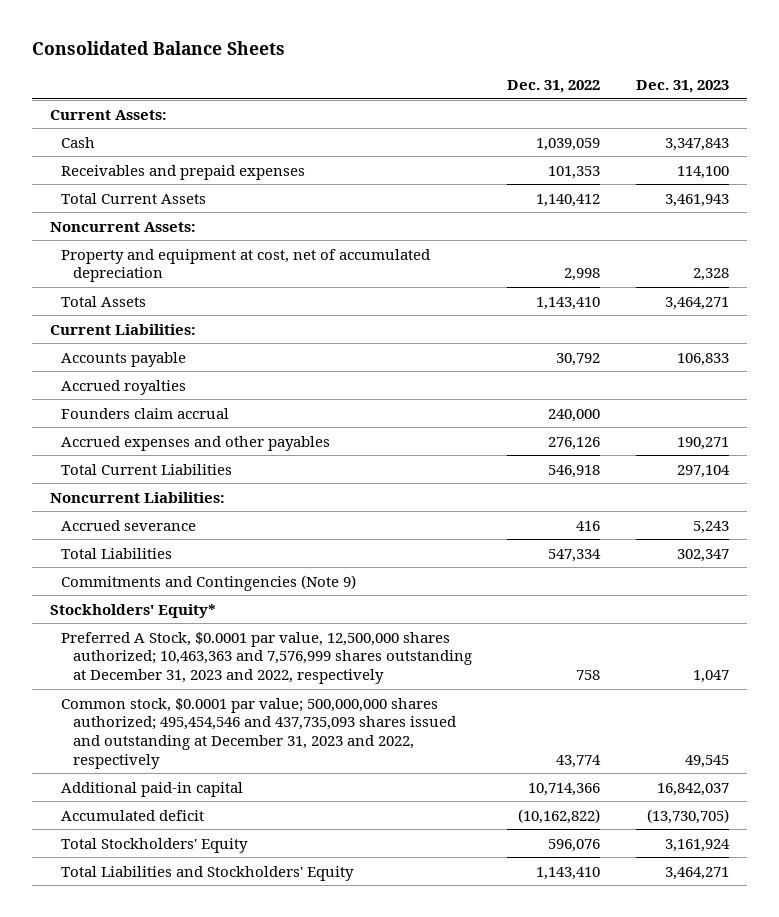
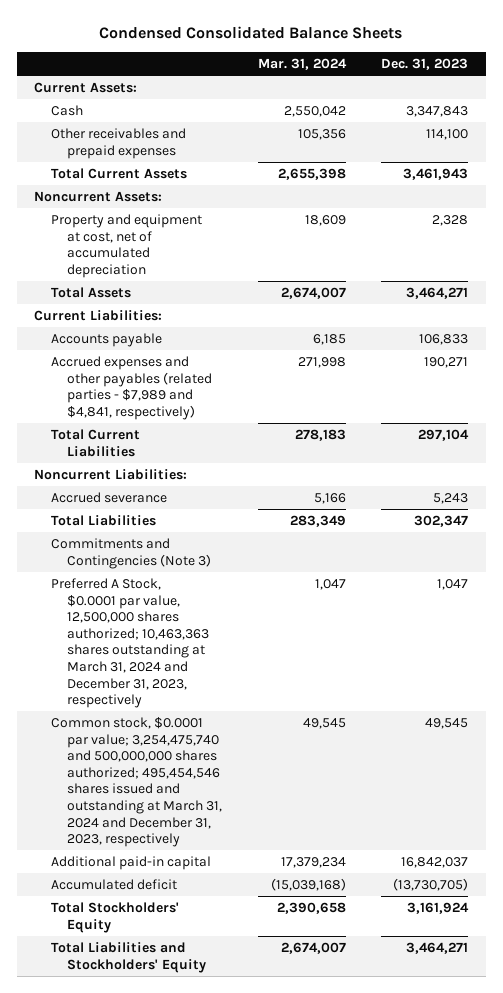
[32,41,286,56] Consolidated Balance Sheets -> [99,26,403,40] Condensed Consolidated Balance Sheets
[507,80,601,94] Dec. 31, 2022 -> none
none -> [257,58,347,71] Mar. 31, 2024
[61,164,306,180] Receivables and prepaid expenses -> [50,128,186,159] Other receivables and prepaid expenses
[61,379,187,395] Accrued royalties -> none
[61,407,230,419] Founders claim accrual -> none
[61,435,331,451] Accrued expenses and other payables -> [50,356,213,420] Accrued expenses and other payables (related parties - $7,989 and $4,841, respectively)
[49,603,216,618] Stockholders' Equity* -> none
[61,574,357,591] Commitments and Contingencies (Note 9) -> [50,538,212,569] Commitments and Contingencies (Note 3)
[61,631,472,684] Preferred A Stock, $0.0001 par value, 12,500,000 shares authorized; 10,463,363 and 7,576,999 shares outstanding at December 31, 2023 and 2022, respectively -> [50,578,210,709] Preferred A Stock, $0.0001 par value, 12,500,000 shares authorized; 10,463,363 shares outstanding at March 31, 2024 and December 31, 2023, respectively
[61,697,456,769] Common stock, $0.0001 par value; 500,000,000 shares authorized; 495,454,546 and 437,735,093 shares issued and outstanding at December 31, 2023 and 2022, respectively -> [50,717,223,848] Common stock, $0.0001 par value; 3,254,475,740 and 500,000,000 shares authorized; 495,454,546 shares issued and outstanding at March 31, 2024 and December 31, 2023, respectively

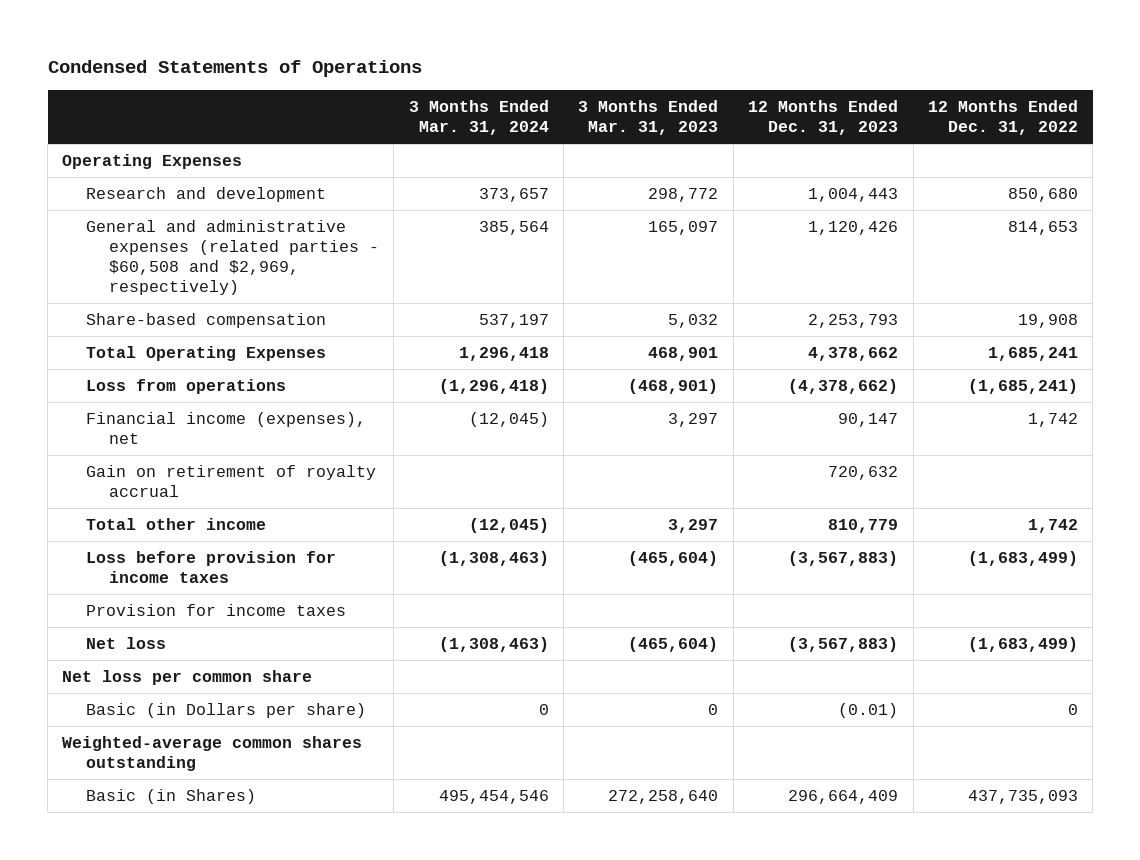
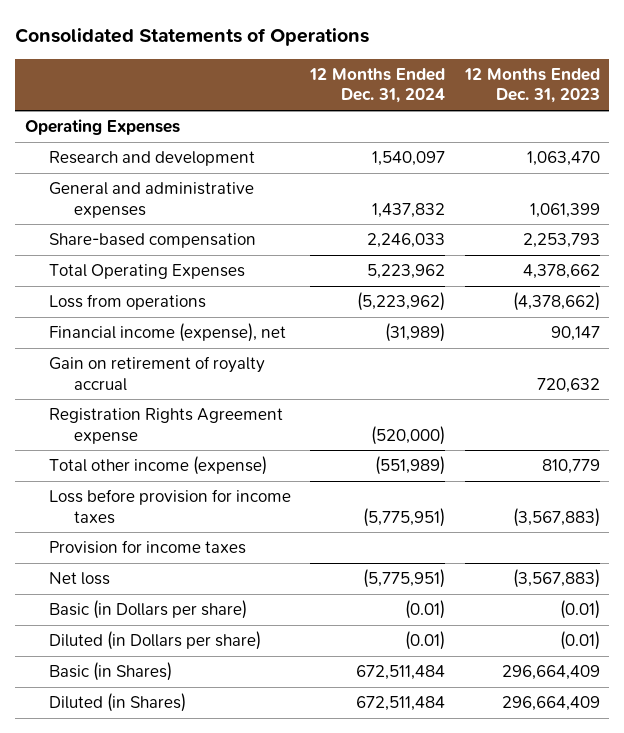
[47,60,422,78] Condensed Statements of Operations -> [15,27,370,46] Consolidated Statements of Operations
[408,99,549,136] 3 Months Ended Mar. 31, 2024 -> none
[578,99,719,136] 3 Months Ended Mar. 31, 2023 -> none
[927,99,1078,136] 12 Months Ended Dec. 31, 2022 -> none
none -> [309,68,446,104] 12 Months Ended Dec. 31, 2024
[808,187,899,202] 1,004,443 -> [526,151,600,167] 1,063,470
[85,219,379,296] General and administrative expenses (related parties - $60,508 and $2,969, respectively) -> [49,182,255,218] General and administrative expenses
[808,220,899,235] 1,120,426 -> [529,202,600,218] 1,061,399
[85,411,366,445] Financial income (expenses), net -> [49,323,287,343] Financial income (expense), net
none -> [49,408,284,444] Registration Rights Agreement expense
[85,517,266,530] Total other income -> [49,456,268,476] Total other income (expense)
[62,669,313,685] Net loss per common share -> none
[62,735,363,772] Weighted-average common shares outstanding -> none
none -> [49,631,262,651] Diluted (in Dollars per share)
none -> [49,693,187,713] Diluted (in Shares)

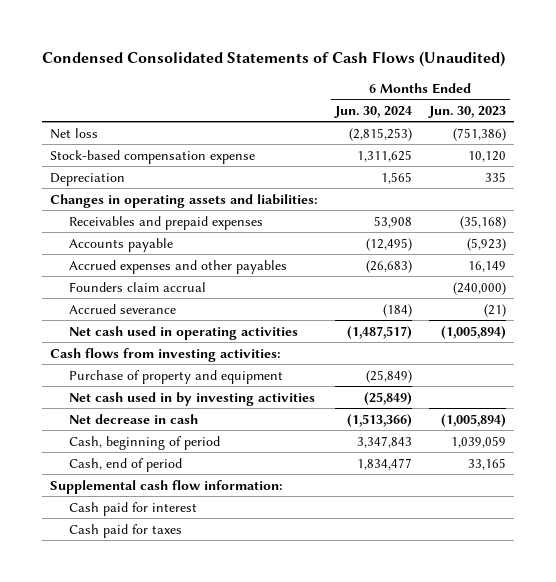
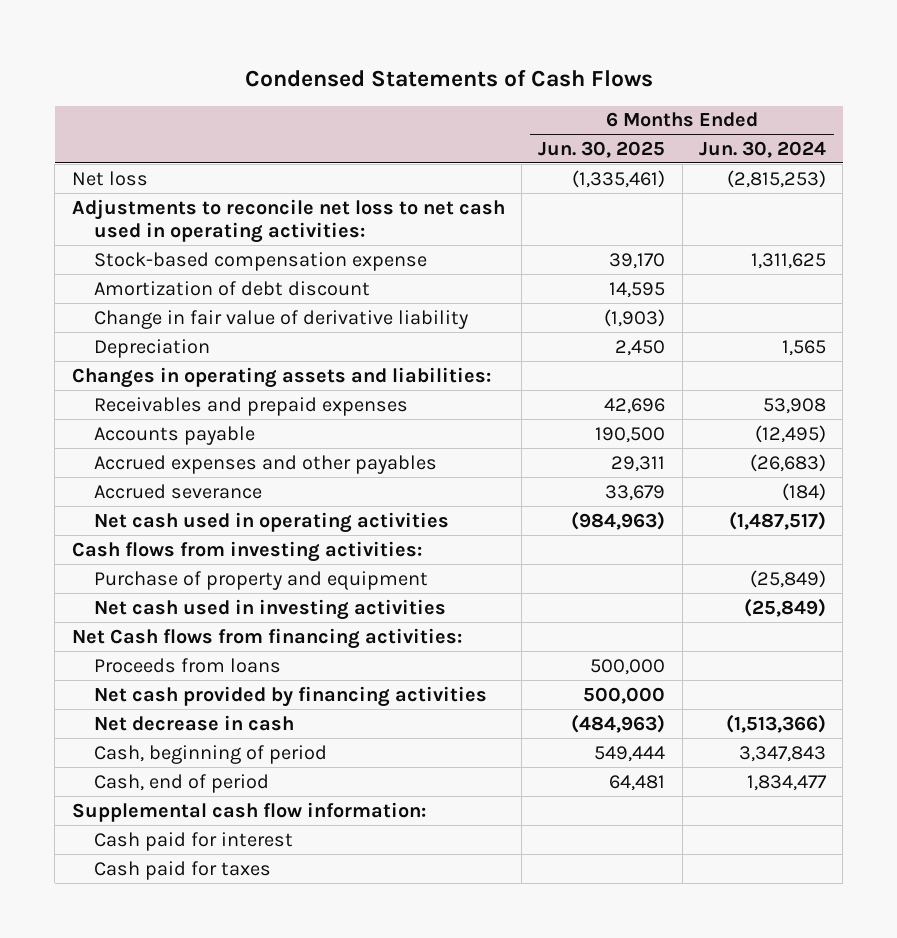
[41,51,505,68] Condensed Consolidated Statements of Cash Flows (Unaudited) -> [244,69,653,87] Condensed Statements of Cash Flows
[427,105,506,118] Jun. 30, 2023 -> none
none -> [538,140,666,158] Jun. 30, 2025
none -> [71,198,505,243] Adjustments to reconcile net loss to net cash used in operating activities:
none -> [94,280,371,296] Amortization of debt discount
none -> [94,309,469,329] Change in fair value of derivative liability
[69,281,207,292] Founders claim accrual -> none
[69,391,316,406] Net cash used in by investing activities -> [94,598,447,620] Net cash used in investing activities
none -> [71,627,462,649] Net Cash flows from financing activities:
none -> [94,657,282,673] Proceeds from loans
none -> [94,685,488,707] Net cash provided by financing activities

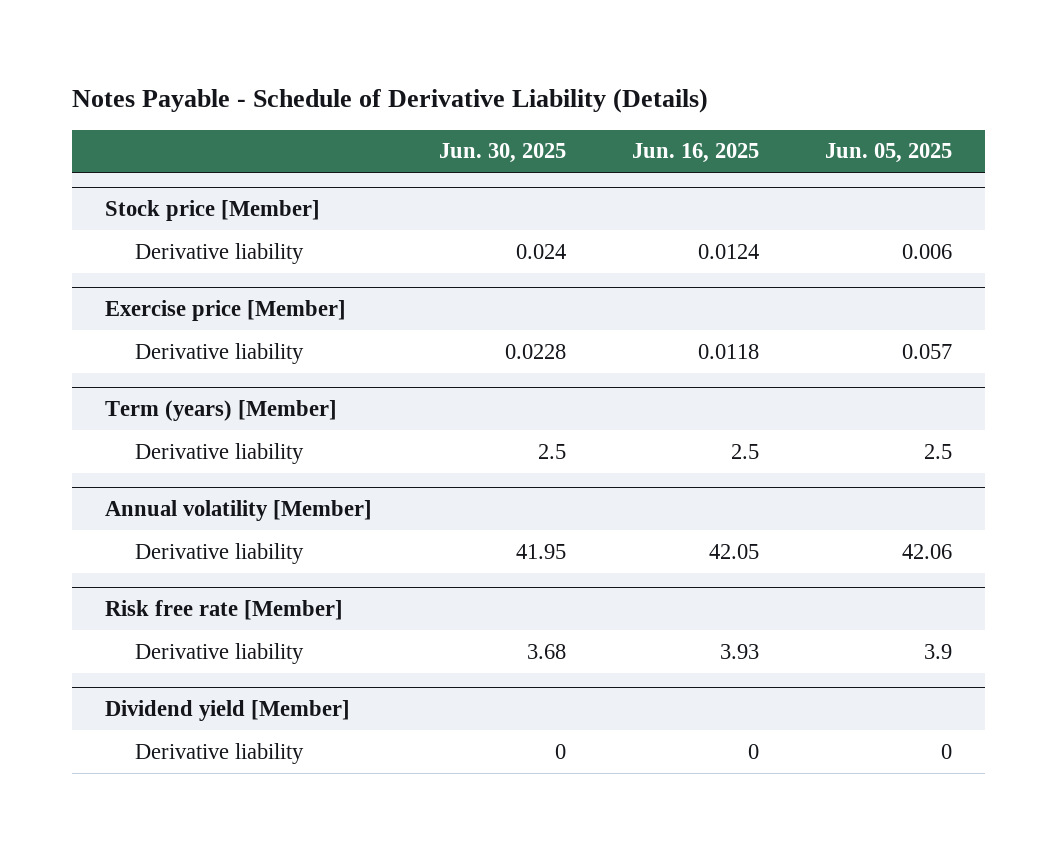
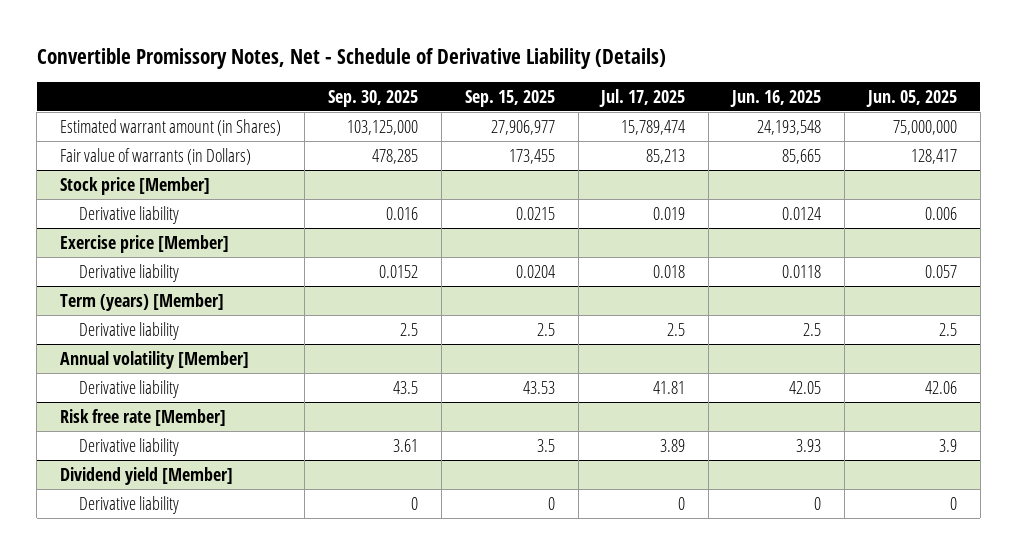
[72,88,709,114] Notes Payable - Schedule of Derivative Liability (Details) -> [36,48,666,70] Convertible Promissory Notes, Net - Schedule of Derivative Liability (Details)
[438,143,566,164] Jun. 30, 2025 -> none
none -> [327,89,418,107] Sep. 30, 2025
none -> [464,89,555,107] Sep. 15, 2025
none -> [599,88,686,107] Jul. 17, 2025
none -> [60,118,282,136] Estimated warrant amount (in Shares)
none -> [60,147,252,165] Fair value of warrants (in Dollars)

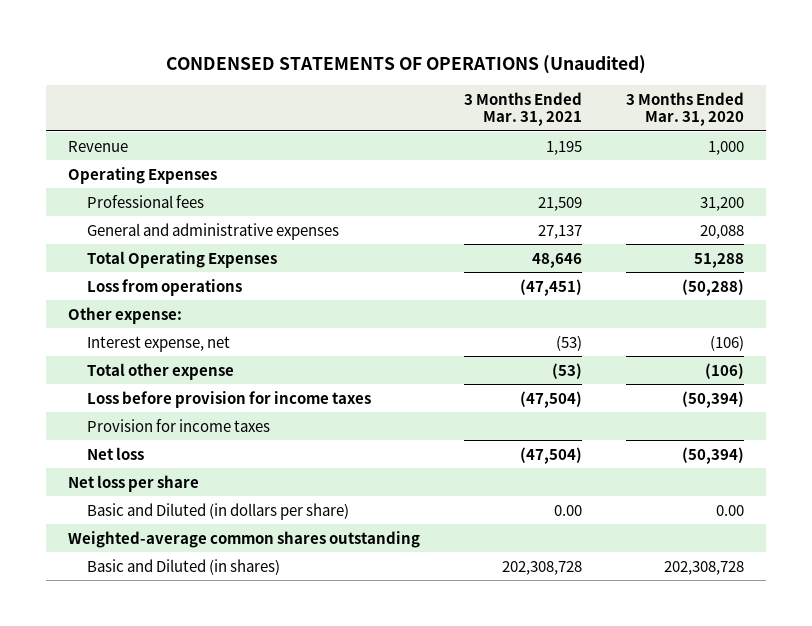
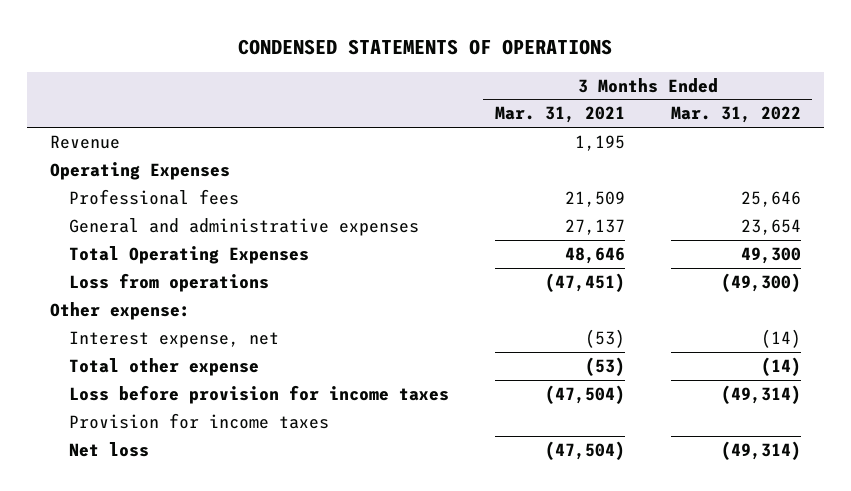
[166,54,647,74] CONDENSED STATEMENTS OF OPERATIONS (Unaudited) -> [238,39,613,56] CONDENSED STATEMENTS OF OPERATIONS
[626,91,745,127] 3 Months Ended Mar. 31, 2020 -> none
none -> [670,106,801,124] Mar. 31, 2022
[68,474,200,492] Net loss per share -> none
[87,502,350,520] Basic and Diluted (in dollars per share) -> none
[68,530,421,548] Weighted-average common shares outstanding -> none
[87,558,281,575] Basic and Diluted (in shares) -> none

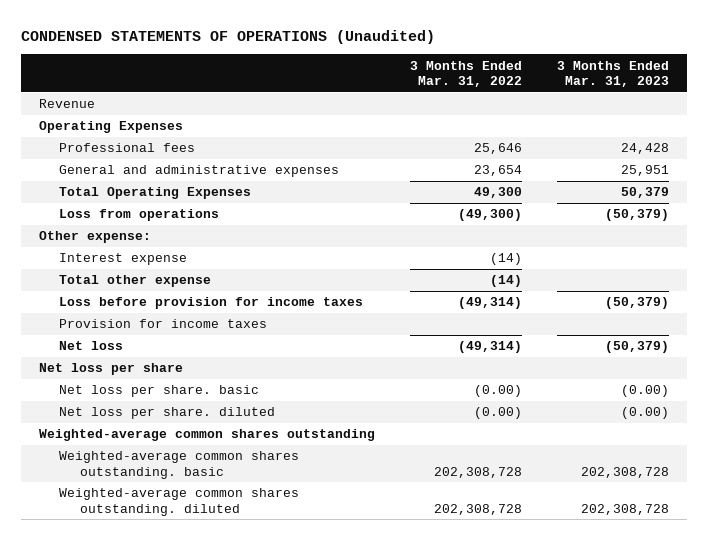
[238,39,613,56] CONDENSED STATEMENTS OF OPERATIONS -> [20,30,435,45] CONDENSED STATEMENTS OF OPERATIONS (Unaudited)
[494,106,625,124] Mar. 31, 2021 -> none
none -> [557,60,670,87] 3 Months Ended Mar. 31, 2023
[68,330,279,348] Interest expense, net -> [59,253,188,266] Interest expense
none -> [38,363,183,376] Net loss per share
none -> [59,385,260,398] Net loss per share. basic
none -> [59,407,276,420] Net loss per share. diluted
none -> [38,429,375,442] Weighted-average common shares outstanding
none -> [59,451,300,479] Weighted-average common shares outstanding. basic
none -> [59,488,300,516] Weighted-average common shares outstanding. diluted

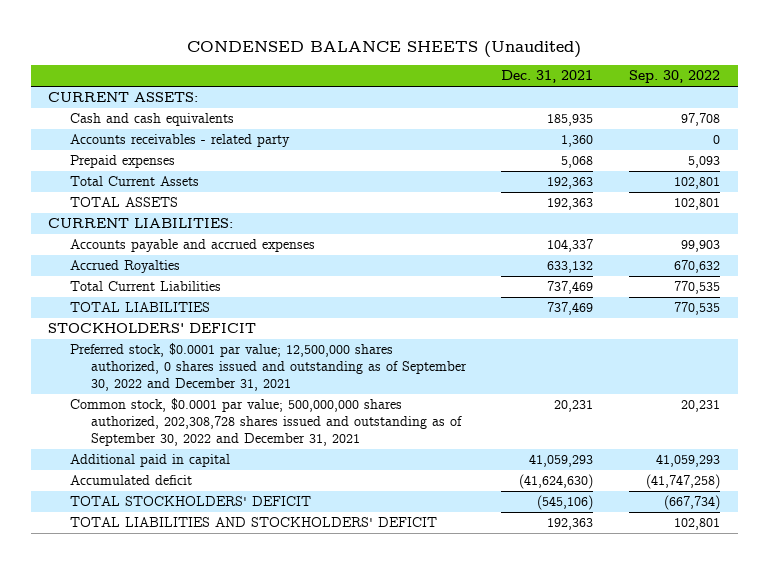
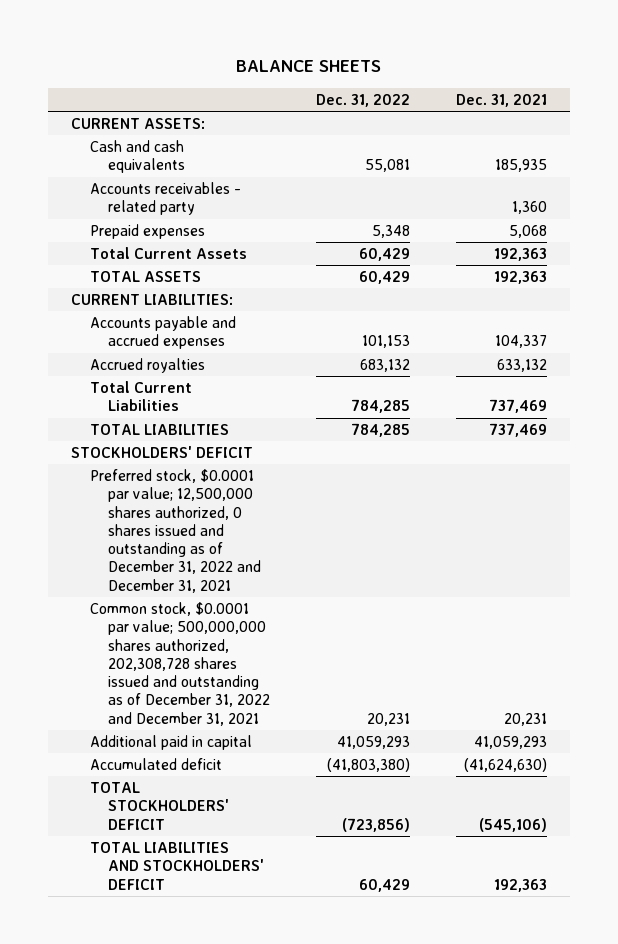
[187,40,582,58] CONDENSED BALANCE SHEETS (Unaudited) -> [235,60,381,73] BALANCE SHEETS
[629,70,721,84] Sep. 30, 2022 -> none
none -> [315,93,410,107] Dec. 31, 2022
[69,260,180,274] Accrued Royalties -> [89,357,205,373] Accrued royalties
[69,343,467,392] Preferred stock, $0.0001 par value; 12,500,000 shares authorized, 0 shares issued and outstanding as of September 30, 2022 and December 31, 2021 -> [89,468,262,593] Preferred stock, $0.0001 par value; 12,500,000 shares authorized, 0 shares issued and outstanding as of December 31, 2022 and December 31, 2021
[69,398,462,447] Common stock, $0.0001 par value; 500,000,000 shares authorized, 202,308,728 shares issued and outstanding as of September 30, 2022 and December 31, 2021 -> [89,601,271,726] Common stock, $0.0001 par value; 500,000,000 shares authorized, 202,308,728 shares issued and outstanding as of December 31, 2022 and December 31, 2021

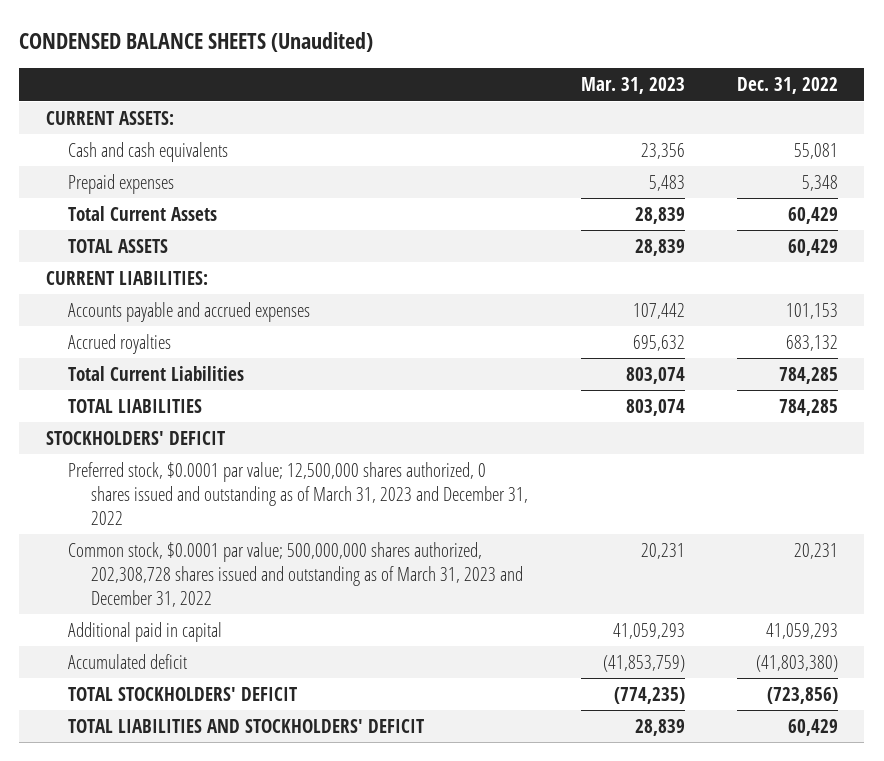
[235,60,381,73] BALANCE SHEETS -> [19,32,374,53] CONDENSED BALANCE SHEETS (Unaudited)
[455,93,547,107] Dec. 31, 2021 -> none
none -> [580,77,685,95] Mar. 31, 2023
[89,181,241,216] Accounts receivables - related party -> none
[89,468,262,593] Preferred stock, $0.0001 par value; 12,500,000 shares authorized, 0 shares issued and outstanding as of December 31, 2022 and December 31, 2021 -> [68,462,529,525] Preferred stock, $0.0001 par value; 12,500,000 shares authorized, 0 shares issued and outstanding as of March 31, 2023 and December 31, 2022
[89,601,271,726] Common stock, $0.0001 par value; 500,000,000 shares authorized, 202,308,728 shares issued and outstanding as of December 31, 2022 and December 31, 2021 -> [68,542,524,607] Common stock, $0.0001 par value; 500,000,000 shares authorized, 202,308,728 shares issued and outstanding as of March 31, 2023 and December 31, 2022

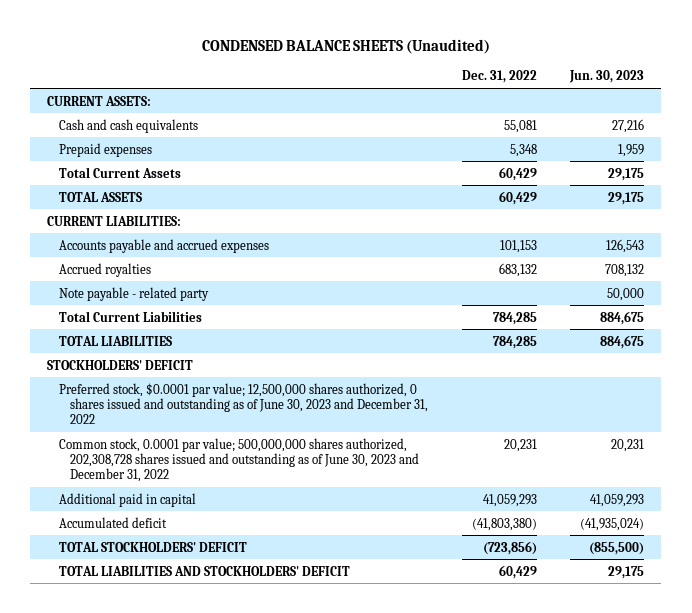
[580,77,685,95] Mar. 31, 2023 -> none
none -> [569,70,645,84] Jun. 30, 2023
none -> [58,286,209,301] Note payable - related party
[68,462,529,525] Preferred stock, $0.0001 par value; 12,500,000 shares authorized, 0 shares issued and outstanding as of March 31, 2023 and December 31, 2022 -> [58,382,428,424] Preferred stock, $0.0001 par value; 12,500,000 shares authorized, 0 shares issued and outstanding as of June 30, 2023 and December 31, 2022
[68,542,524,607] Common stock, $0.0001 par value; 500,000,000 shares authorized, 202,308,728 shares issued and outstanding as of March 31, 2023 and December 31, 2022 -> [58,437,419,482] Common stock, 0.0001 par value; 500,000,000 shares authorized, 202,308,728 shares issued and outstanding as of June 30, 2023 and December 31, 2022

